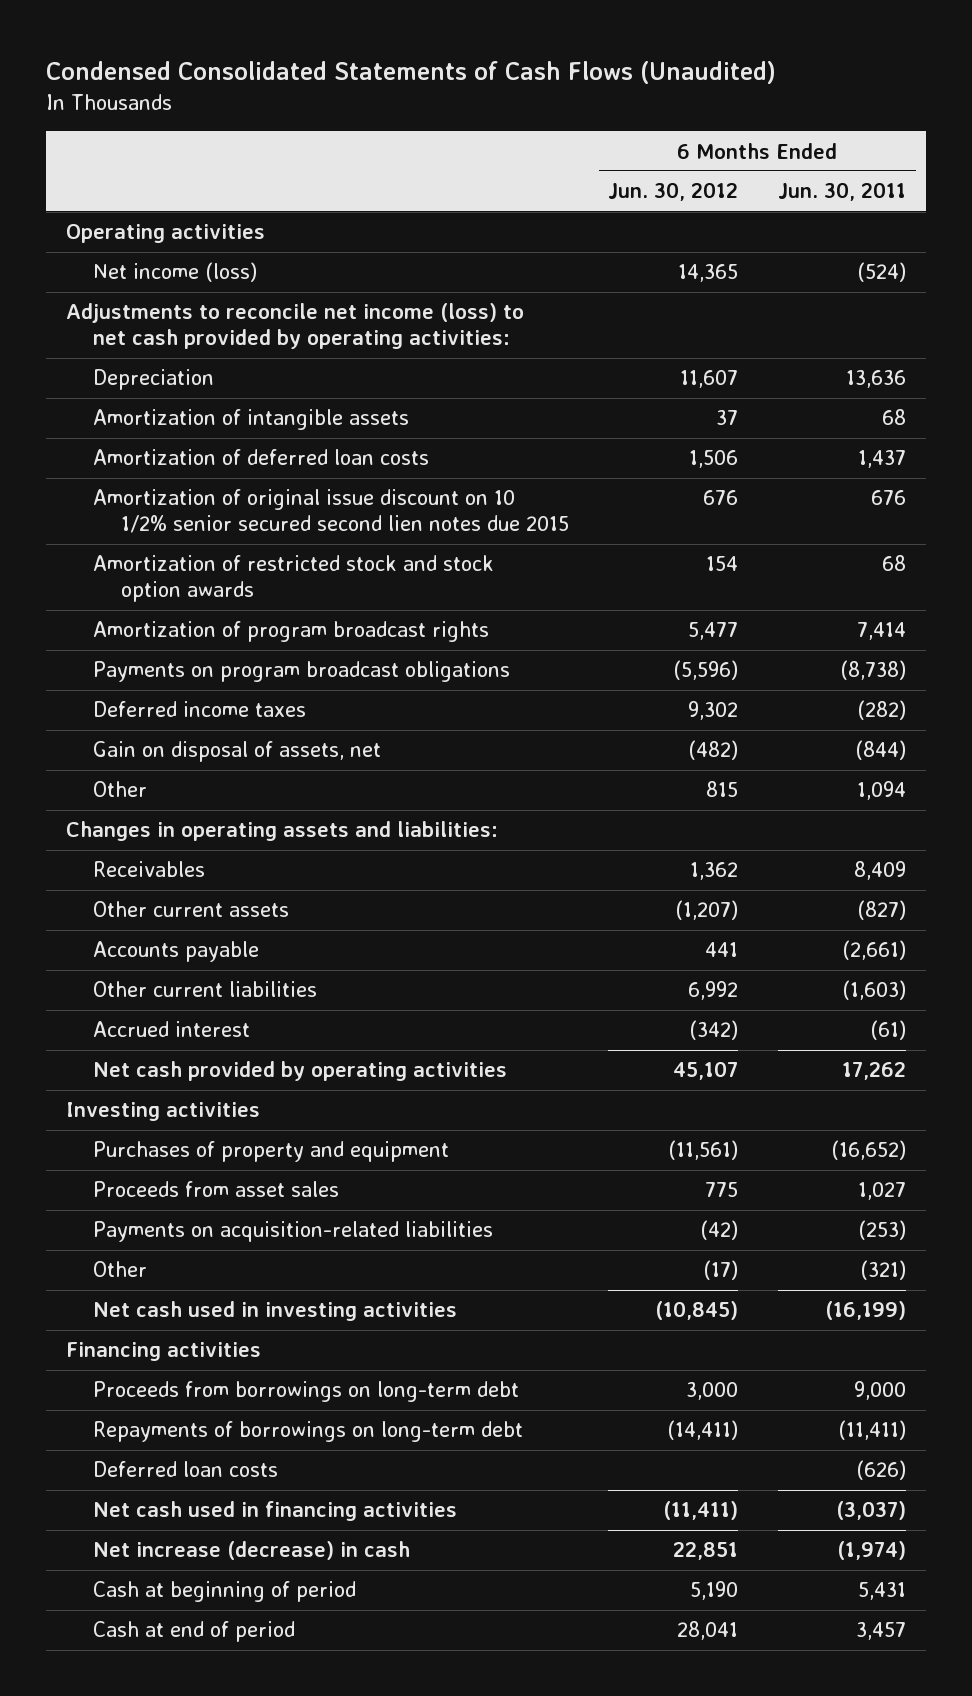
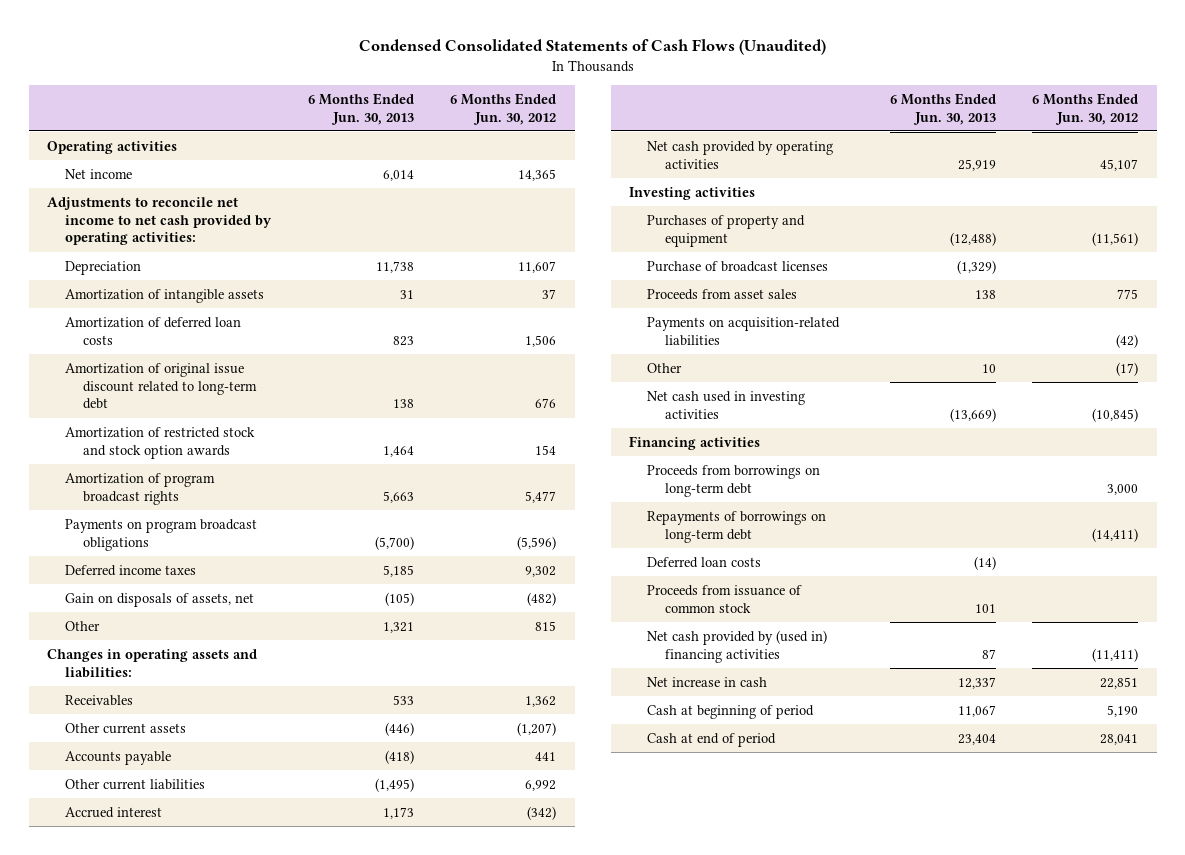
[778,182,907,202] Jun. 30, 2011 -> none
none -> [307,92,414,125] 6 Months Ended Jun. 30, 2013
[93,262,258,283] Net income (loss) -> [65,168,133,179] Net income
[65,303,524,350] Adjustments to reconcile net income (loss) to net cash provided by operating activities: -> [47,196,273,246] Adjustments to reconcile net income to net cash provided by operating activities:
[93,489,569,534] Amortization of original issue discount on 10 1/2% senior secured second lien notes due 2015 -> [65,362,257,410] Amortization of original issue discount related to long-term debt
[93,741,382,763] Gain on disposal of assets, net -> [65,592,255,607] Gain on disposals of assets, net
none -> [647,260,829,272] Purchase of broadcast licenses
none -> [647,584,803,613] Proceeds from issuance of common stock
[93,1501,458,1522] Net cash used in financing activities -> [647,629,828,663] Net cash provided by (used in) financing activities
[93,1541,411,1561] Net increase (decrease) in cash -> [647,676,768,687] Net increase in cash

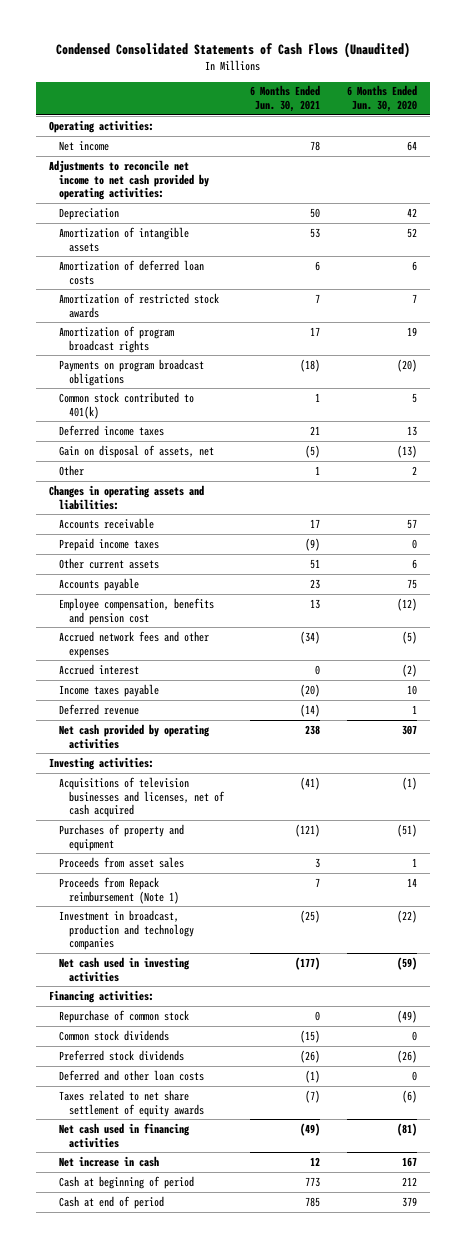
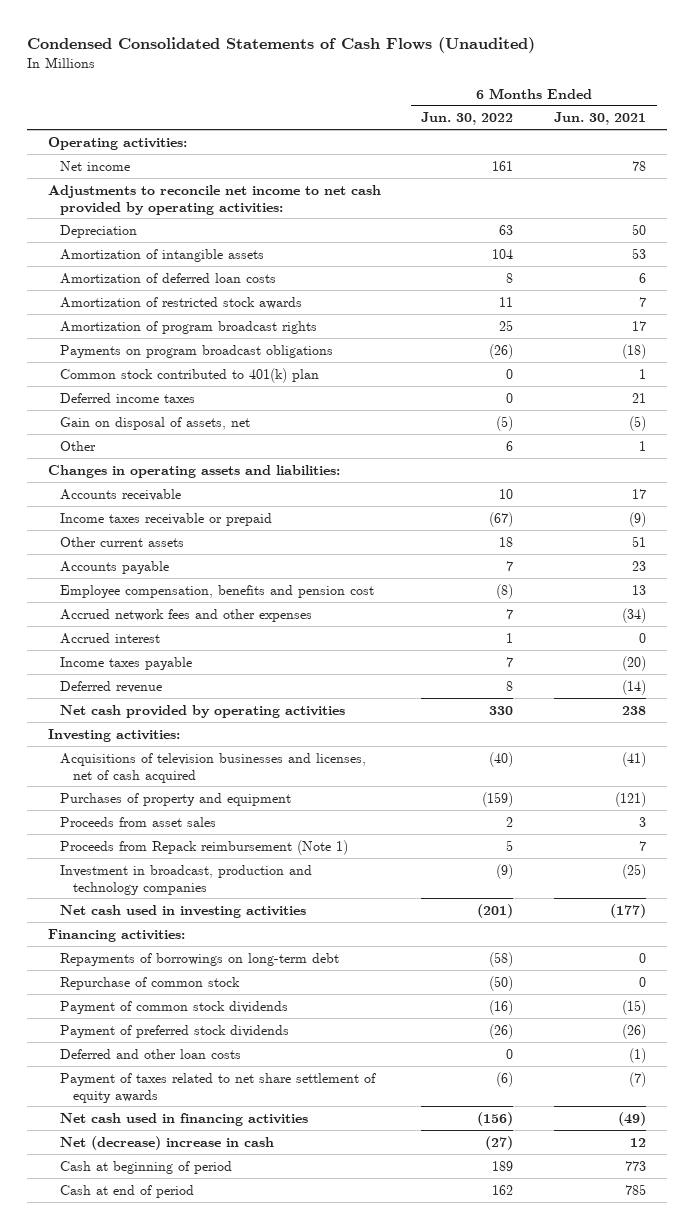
[346,85,417,113] 6 Months Ended Jun. 30, 2020 -> none
none -> [421,112,514,126] Jun. 30, 2022
[59,391,195,419] Common stock contributed to 401(k) -> [60,367,320,383] Common stock contributed to 401(k) plan
[59,537,160,551] Prepaid income taxes -> [60,512,273,526] Income taxes receivable or prepaid
none -> [60,952,340,966] Repayments of borrowings on long-term debt
[59,1029,170,1041] Common stock dividends -> [60,1000,289,1014] Payment of common stock dividends
[59,1049,185,1061] Preferred stock dividends -> [60,1024,290,1038] Payment of preferred stock dividends
[59,1089,205,1117] Taxes related to net share settlement of equity awards -> [60,1072,377,1103] Payment of taxes related to net share settlement of equity awards
[59,1155,160,1167] Net increase in cash -> [60,1135,275,1150] Net (decrease) increase in cash

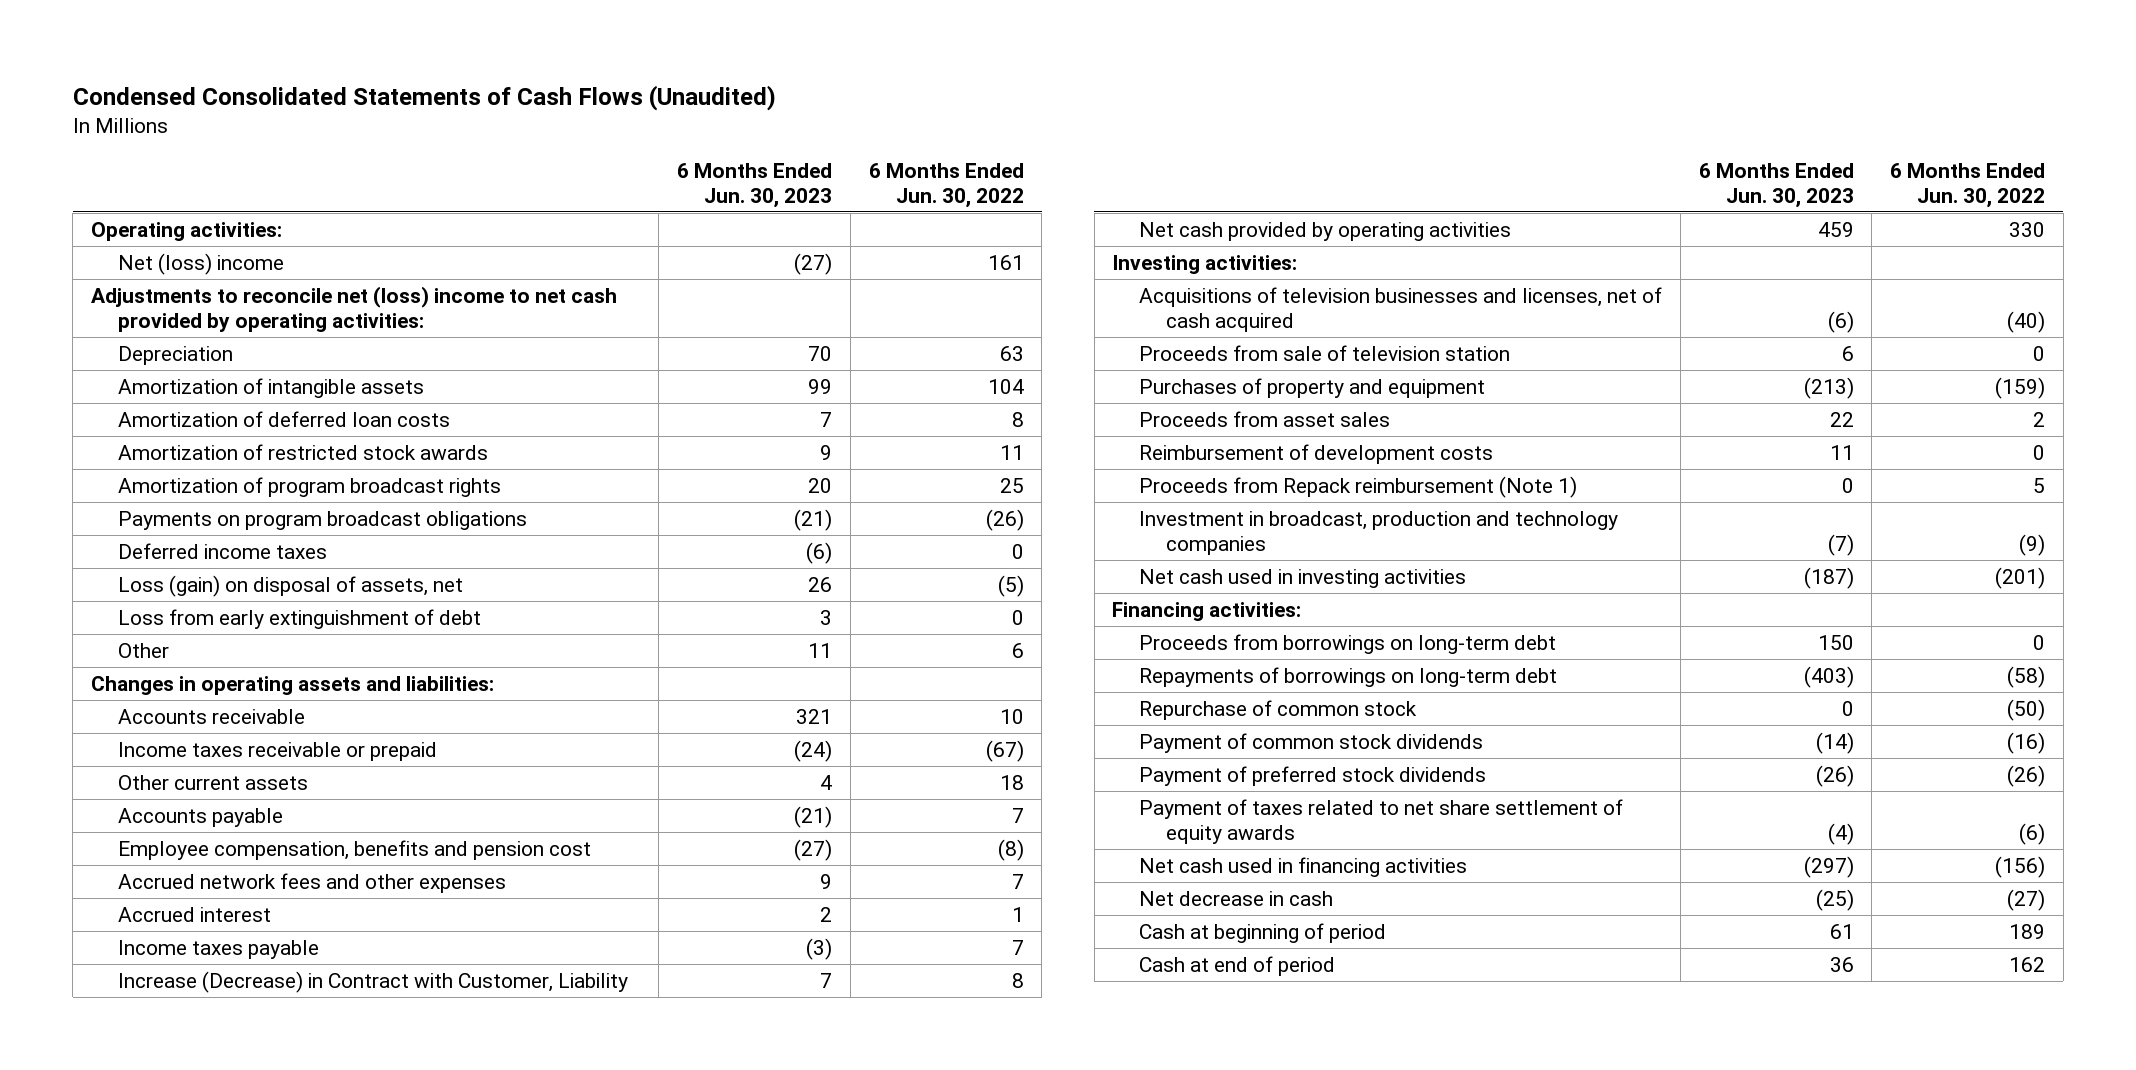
[554,112,647,126] Jun. 30, 2021 -> none
none -> [677,163,833,208] 6 Months Ended Jun. 30, 2023
[60,160,131,171] Net income -> [117,252,284,275] Net (loss) income
[47,184,381,215] Adjustments to reconcile net income to net cash provided by operating activities: -> [90,285,617,332] Adjustments to reconcile net (loss) income to net cash provided by operating activities:
[60,367,320,383] Common stock contributed to 401(k) plan -> none
[60,416,251,430] Gain on disposal of assets, net -> [117,574,463,597] Loss (gain) on disposal of assets, net
none -> [117,608,481,629] Loss from early extinguishment of debt
[60,680,163,693] Deferred revenue -> [117,970,628,993] Increase (Decrease) in Contract with Customer, Liability
none -> [1139,344,1511,361] Proceeds from sale of television station
none -> [1139,443,1494,464] Reimbursement of development costs
none -> [1139,633,1557,654] Proceeds from borrowings on long-term debt
[60,1048,242,1059] Deferred and other loan costs -> none
[60,1135,275,1150] Net (decrease) increase in cash -> [1139,890,1334,906] Net decrease in cash

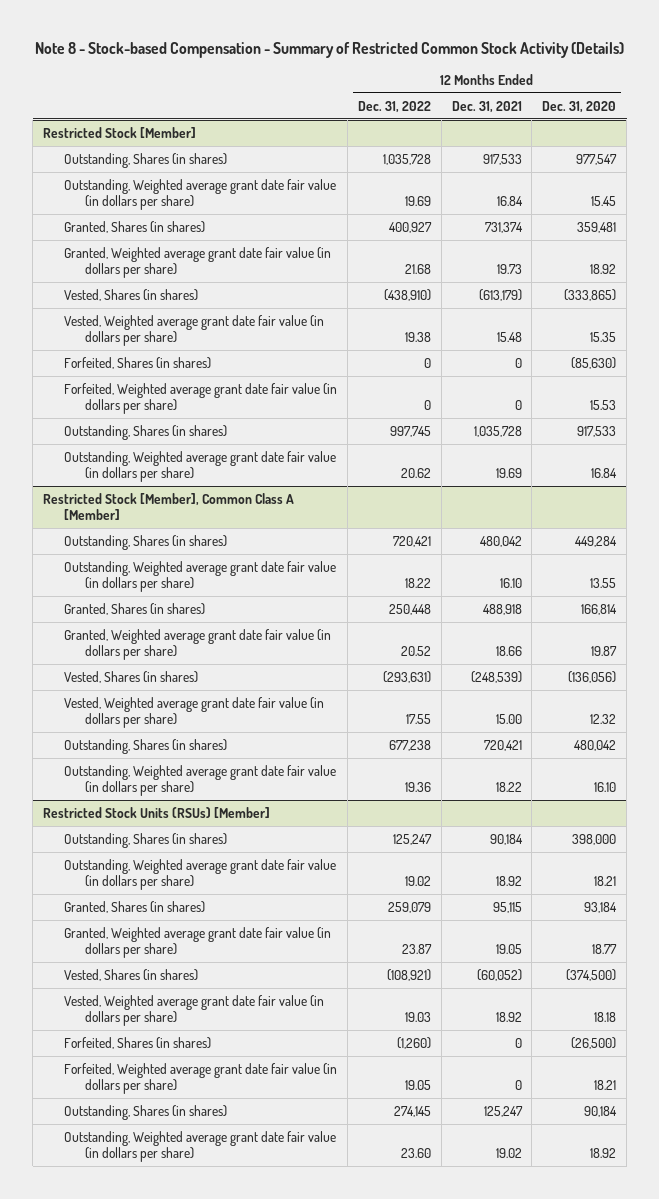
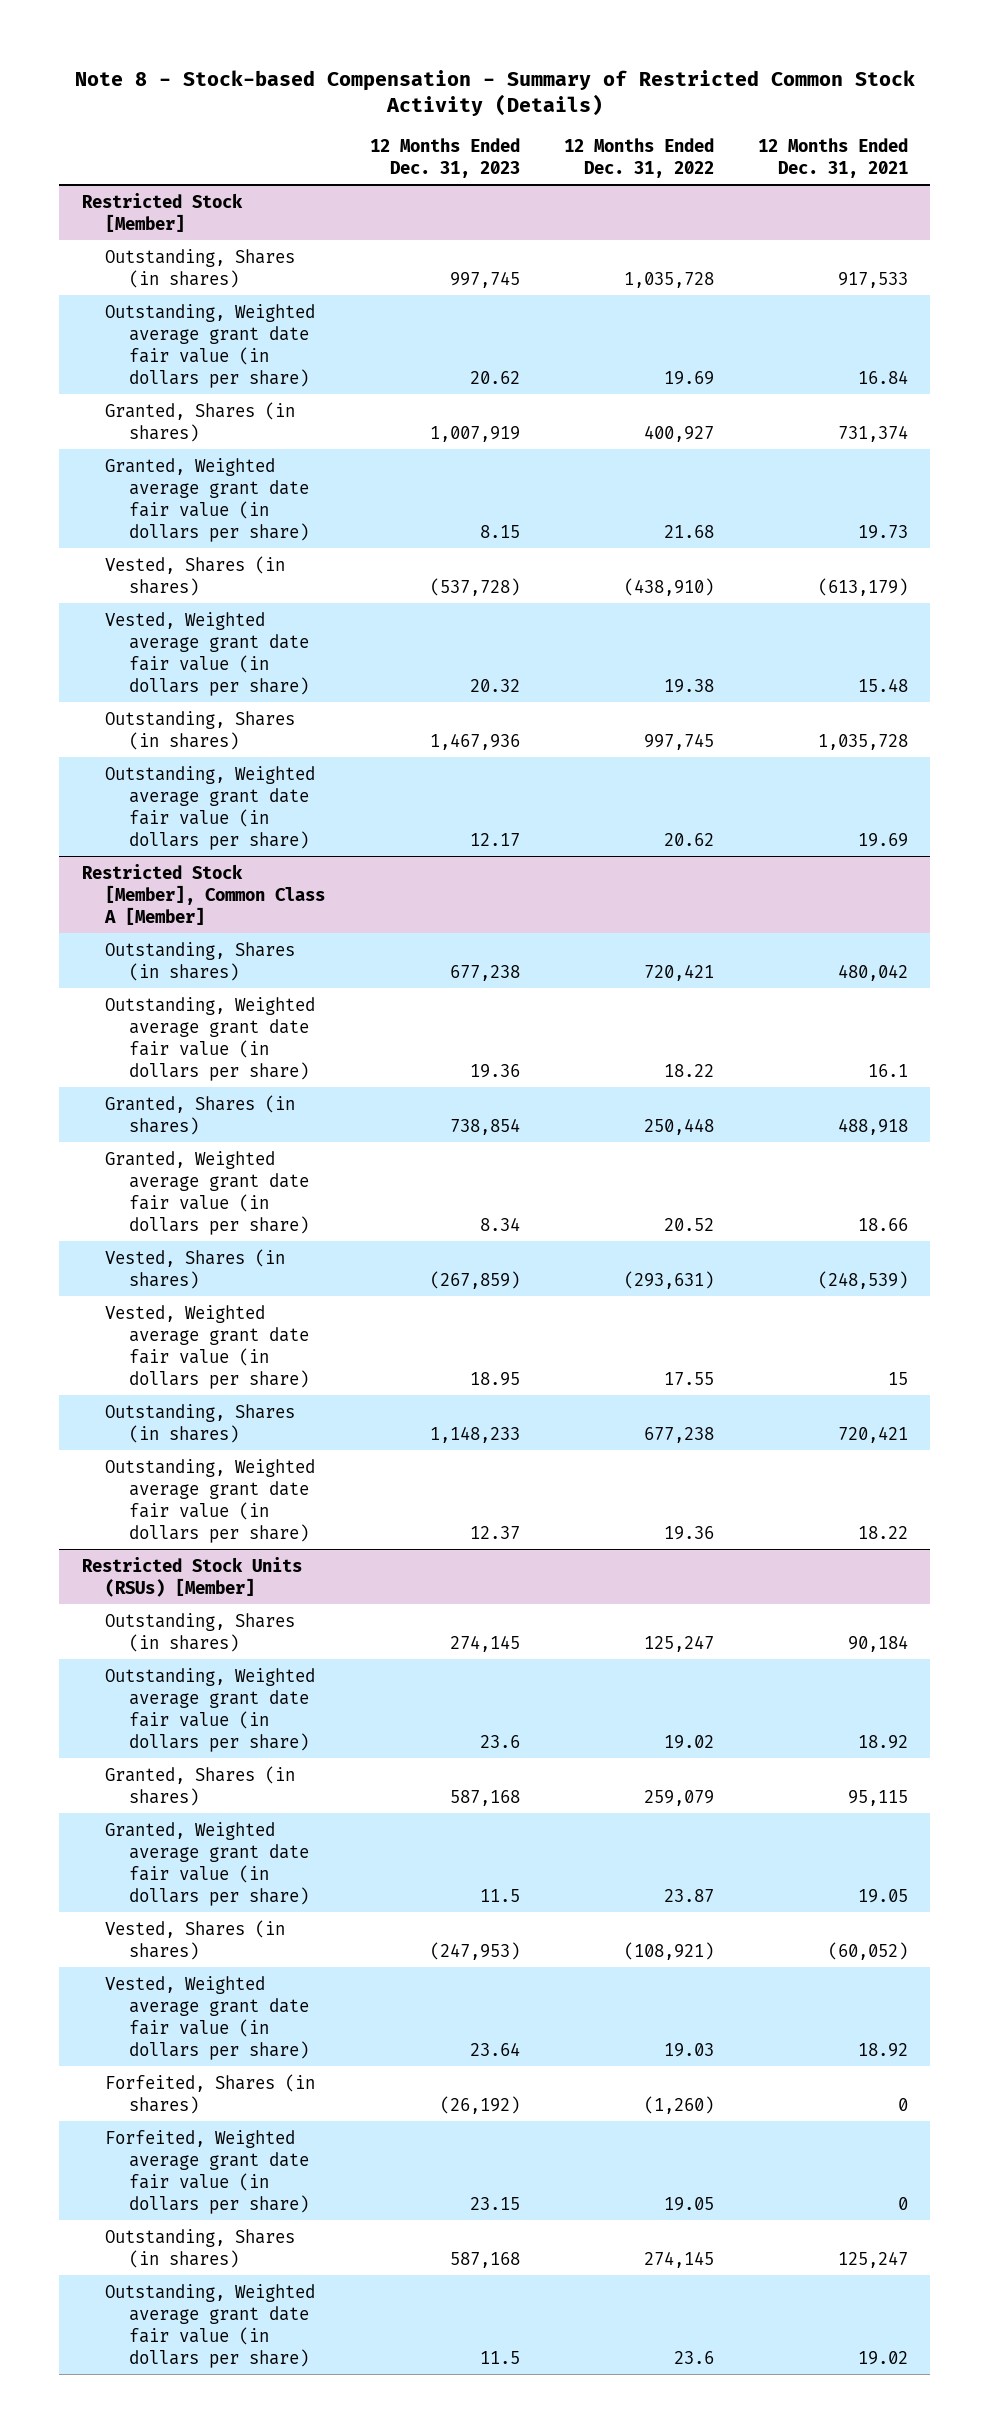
[542,100,617,113] Dec. 31, 2020 -> none
none -> [369,137,520,178] 12 Months Ended Dec. 31, 2023
[64,356,212,369] Forfeited, Shares (in shares) -> none
[64,382,338,415] Forfeited, Weighted average grant date fair value (in dollars per share) -> none
[499,578,522,589] 16.10 -> [868,1063,909,1077] 16.1
[495,714,522,725] 15.00 -> [888,1371,909,1385] 15
[400,1148,431,1159] 23.60 -> [673,2350,714,2364] 23.6

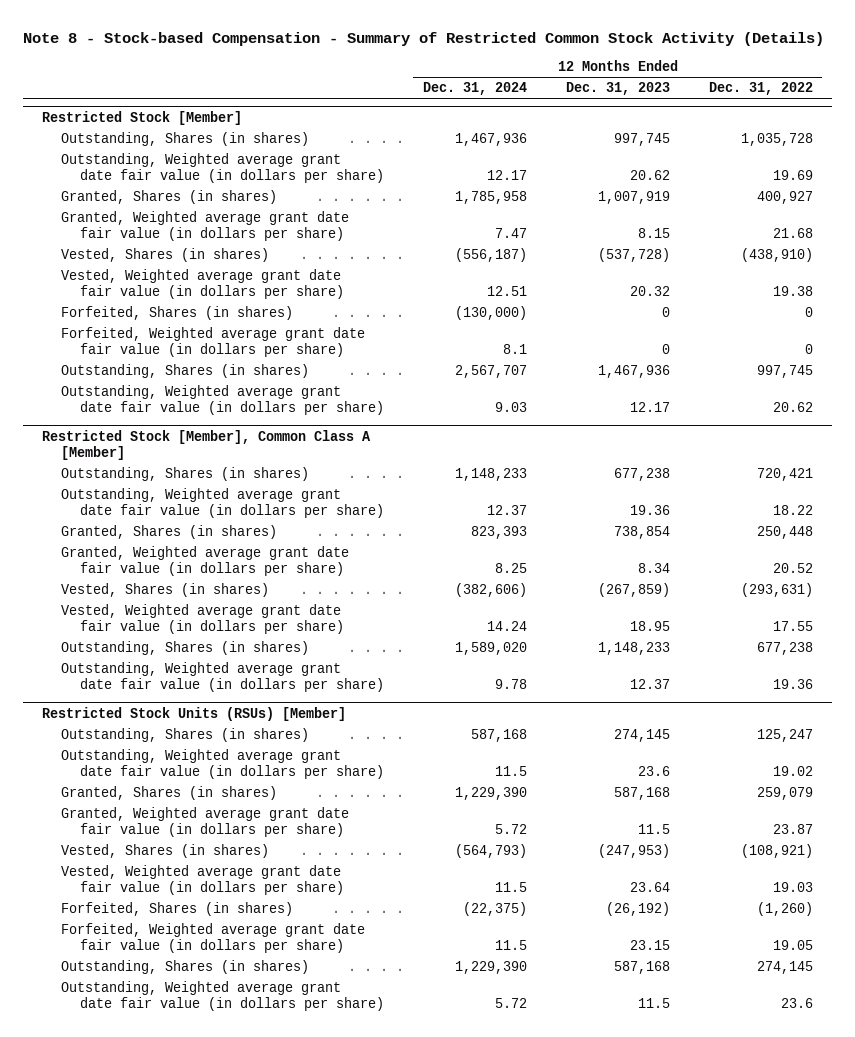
[758,137,909,178] 12 Months Ended Dec. 31, 2021 -> none
none -> [422,82,527,96] Dec. 31, 2024
none -> [61,305,294,320] Forfeited, Shares (in shares)
none -> [61,326,366,357] Forfeited, Weighted average grant date fair value (in dollars per share)

